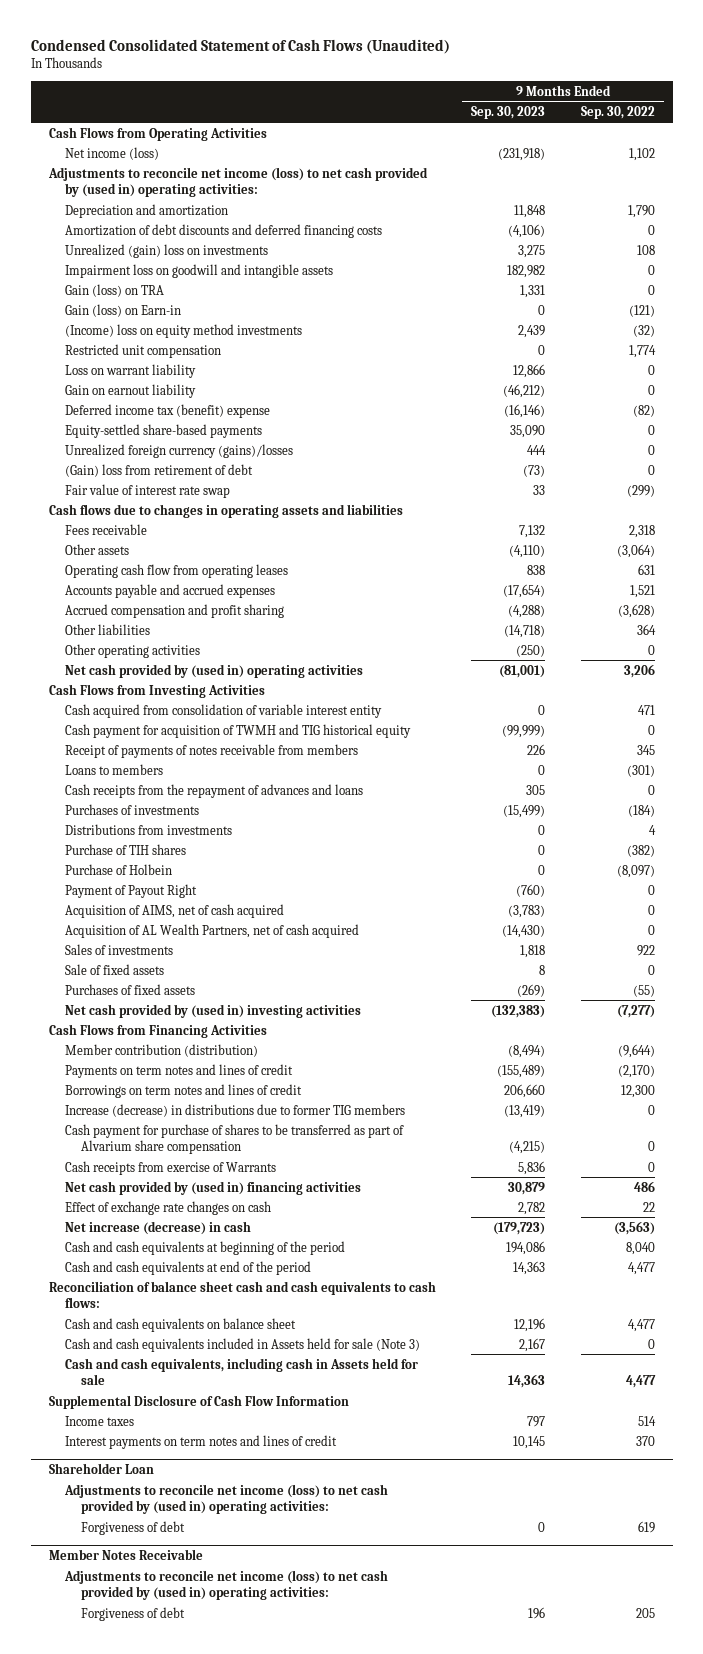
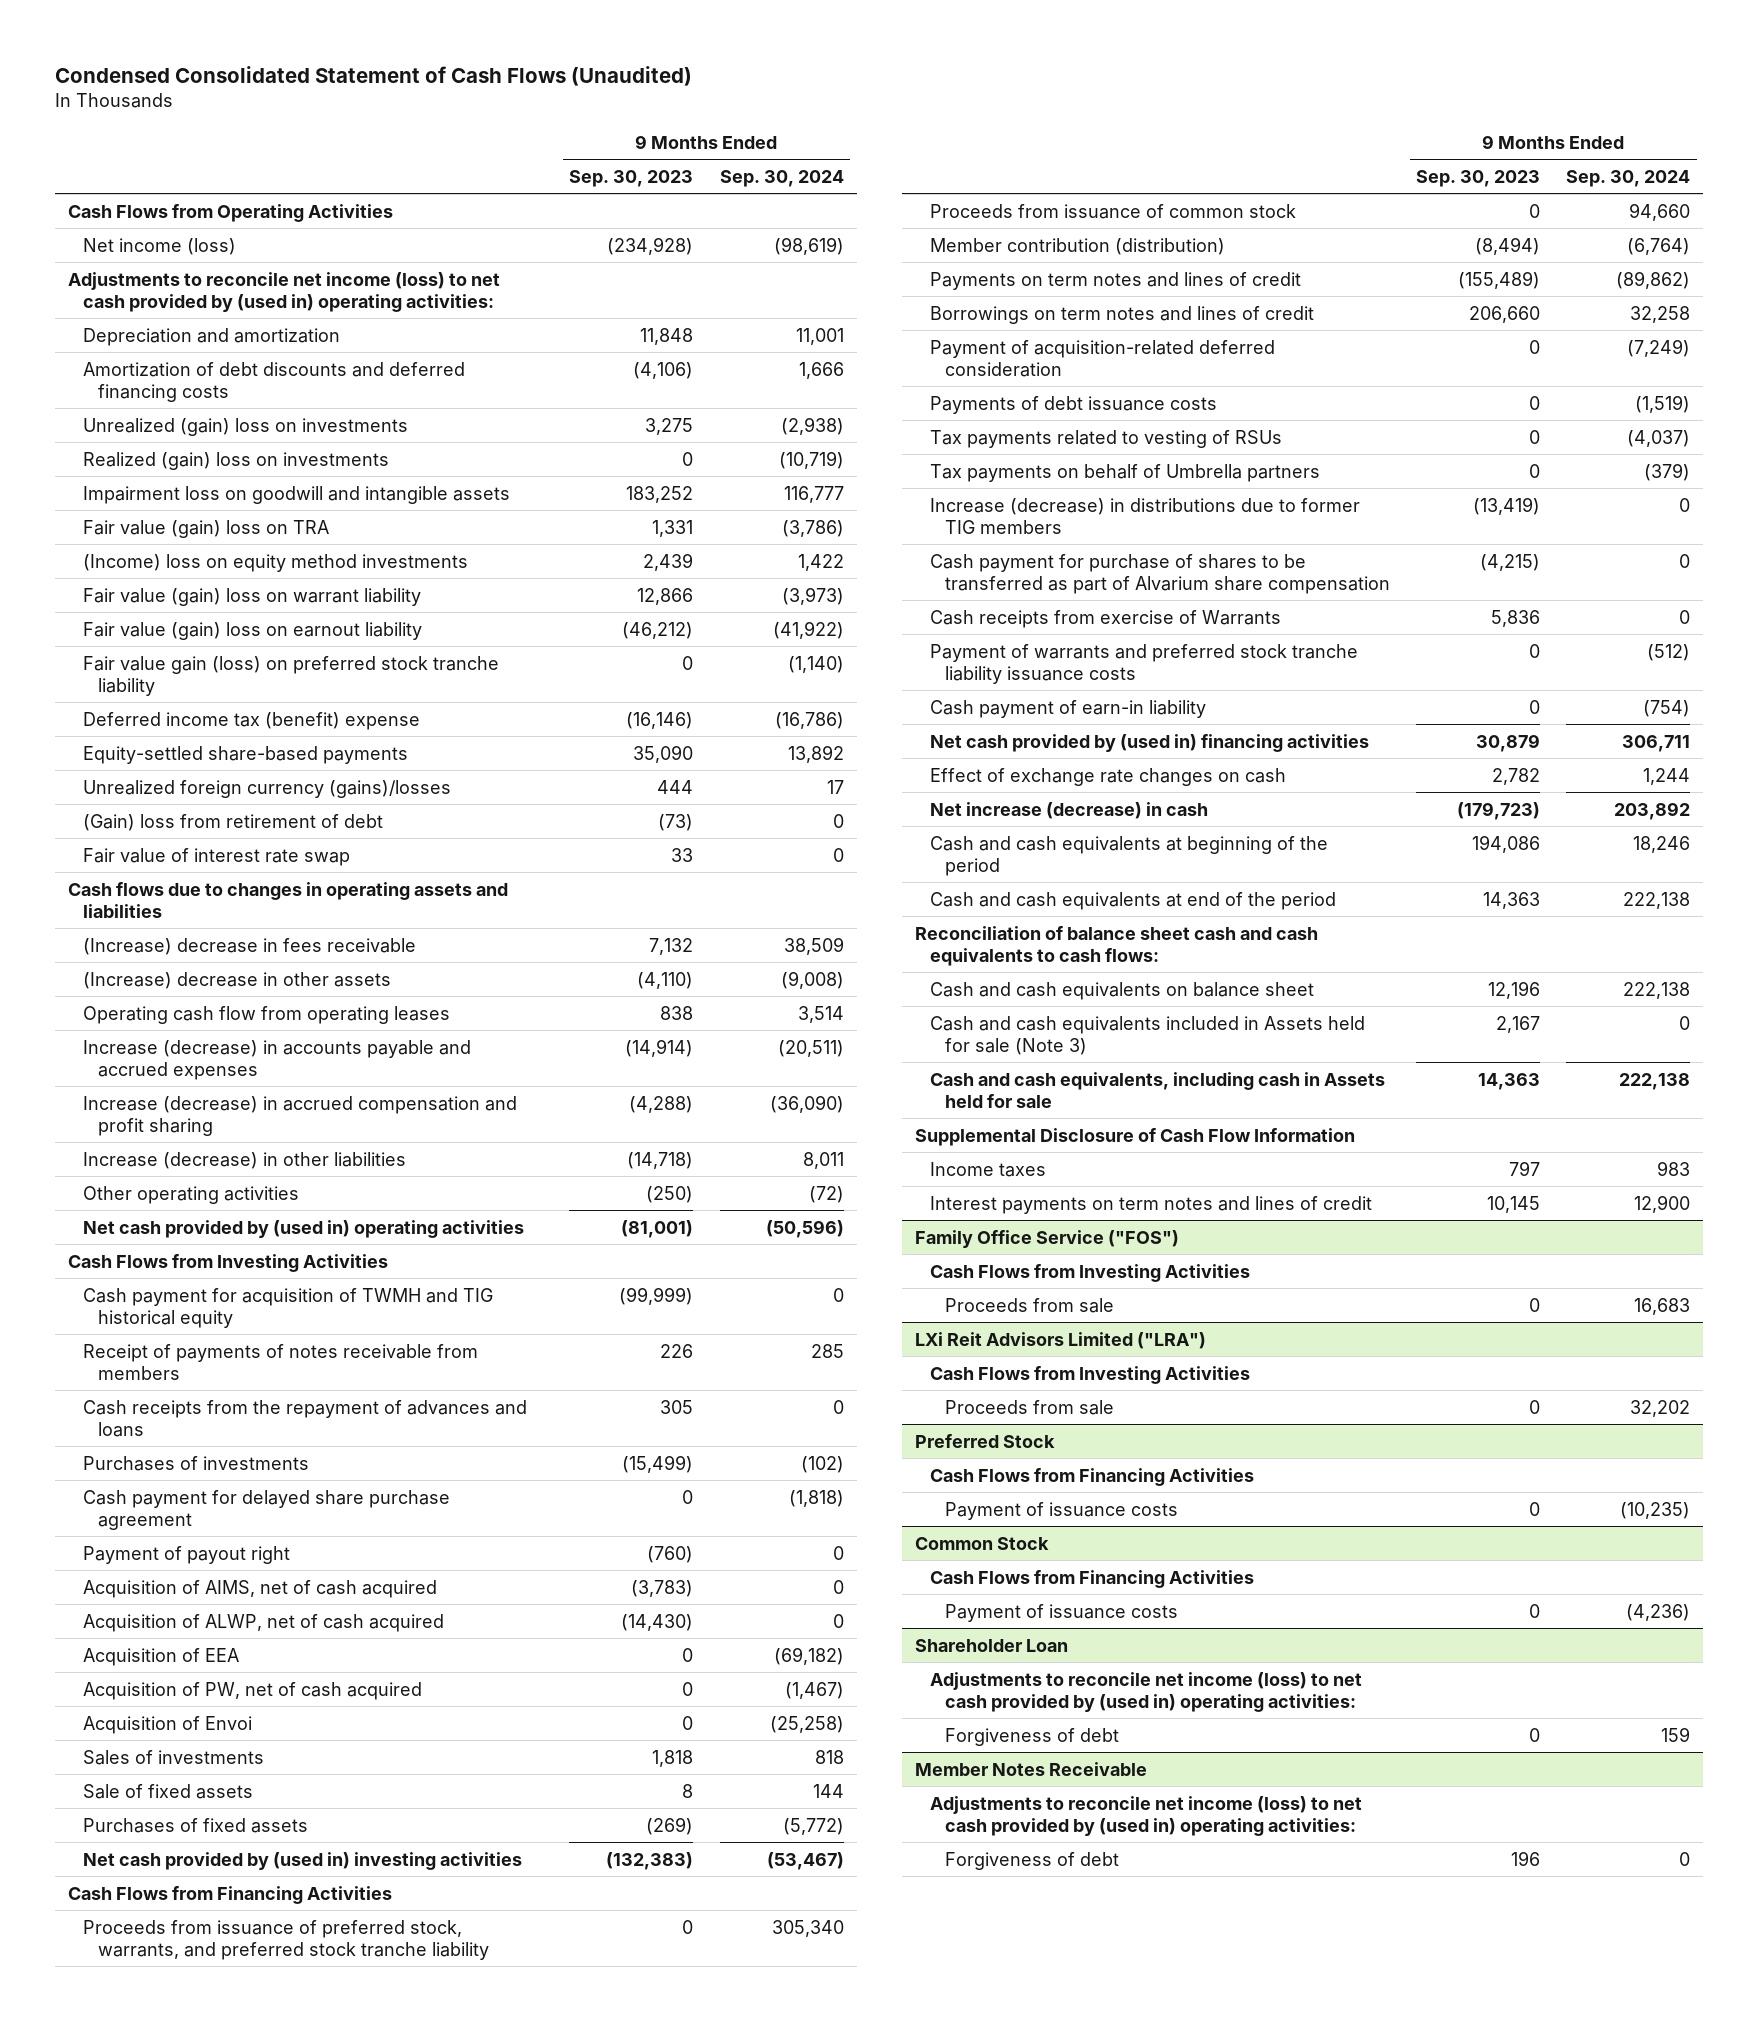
[580,106,655,120] Sep. 30, 2022 -> none
none -> [719,169,844,187] Sep. 30, 2024
[498,147,546,161] (231,918) -> [607,236,694,255] (234,928)
[64,303,181,317] Gain (loss) on Earn-in -> none
none -> [83,451,390,470] Realized (gain) loss on investments
[507,264,546,278] 182,982 -> [626,485,694,503] 183,252
[64,283,164,297] Gain (loss) on TRA -> [83,519,330,538] Fair value (gain) loss on TRA
[64,343,221,358] Restricted unit compensation -> none
[64,363,196,378] Loss on warrant liability -> [83,587,422,606] Fair value (gain) loss on warrant liability
[64,383,196,398] Gain on earnout liability -> [83,621,423,640] Fair value (gain) loss on earnout liability
none -> [83,655,500,696] Fair value gain (loss) on preferred stock tranche liability
[64,523,147,535] Fees receivable -> [83,937,417,955] (Increase) decrease in fees receivable
[64,543,129,555] Other assets -> [83,971,392,989] (Increase) decrease in other assets
[64,583,275,598] Accounts payable and accrued expenses -> [83,1039,472,1080] Increase (decrease) in accounts payable and accrued expenses
[503,583,546,598] (17,654) -> [625,1038,694,1057] (14,914)
[64,603,284,618] Accrued compensation and profit sharing -> [83,1095,518,1136] Increase (decrease) in accrued compensation and profit sharing
[64,623,150,635] Other liabilities -> [83,1151,407,1169] Increase (decrease) in other liabilities
[64,703,382,718] Cash acquired from consolidation of variable interest entity -> none
[64,763,163,775] Loans to members -> none
[64,823,232,835] Distributions from investments -> none
[64,843,186,855] Purchase of TIH shares -> none
[64,863,172,875] Purchase of Holbein -> [83,1489,451,1530] Cash payment for delayed share purchase agreement
[64,883,197,898] Payment of Payout Right -> [83,1545,291,1564] Payment of payout right
[64,923,359,938] Acquisition of AL Wealth Partners, net of cash acquired -> [83,1613,445,1632] Acquisition of ALWP, net of cash acquired
none -> [83,1647,240,1666] Acquisition of EEA
none -> [83,1681,423,1700] Acquisition of PW, net of cash acquired
none -> [83,1715,253,1734] Acquisition of Envoi
none -> [83,1919,490,1960] Proceeds from issuance of preferred stock, warrants, and preferred stock tranche liability
none -> [929,203,1296,219] Proceeds from issuance of common stock
none -> [929,339,1275,377] Payment of acquisition-related deferred consideration
none -> [929,395,1217,414] Payments of debt issuance costs
none -> [929,429,1282,448] Tax payments related to vesting of RSUs
none -> [929,463,1320,482] Tax payments on behalf of Umbrella partners
none -> [929,643,1358,684] Payment of warrants and preferred stock tranche liability issuance costs
none -> [929,699,1206,718] Cash payment of earn-in liability
none -> [914,1229,1179,1248] Family Office Service ("FOS")
none -> [929,1263,1250,1282] Cash Flows from Investing Activities
none -> [945,1297,1115,1313] Proceeds from sale
none -> [914,1331,1206,1349] LXi Reit Advisors Limited ("LRA")
none -> [929,1365,1250,1384] Cash Flows from Investing Activities
none -> [945,1399,1115,1415] Proceeds from sale
none -> [914,1433,1055,1448] Preferred Stock
none -> [929,1467,1254,1486] Cash Flows from Financing Activities
none -> [945,1501,1179,1520] Payment of issuance costs
none -> [914,1536,1049,1550] Common Stock
none -> [929,1569,1254,1588] Cash Flows from Financing Activities
none -> [945,1603,1179,1622] Payment of issuance costs

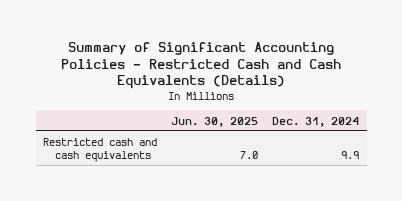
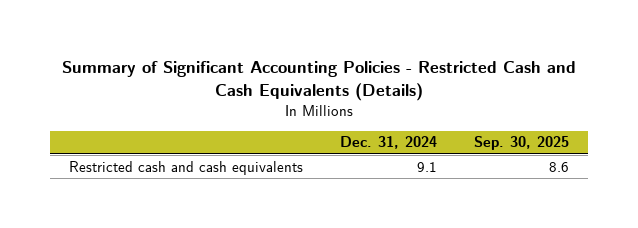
[171,116,259,127] Jun. 30, 2025 -> none
none -> [474,136,570,151] Sep. 30, 2025
[341,150,360,159] 9.9 -> [417,161,438,172] 9.1

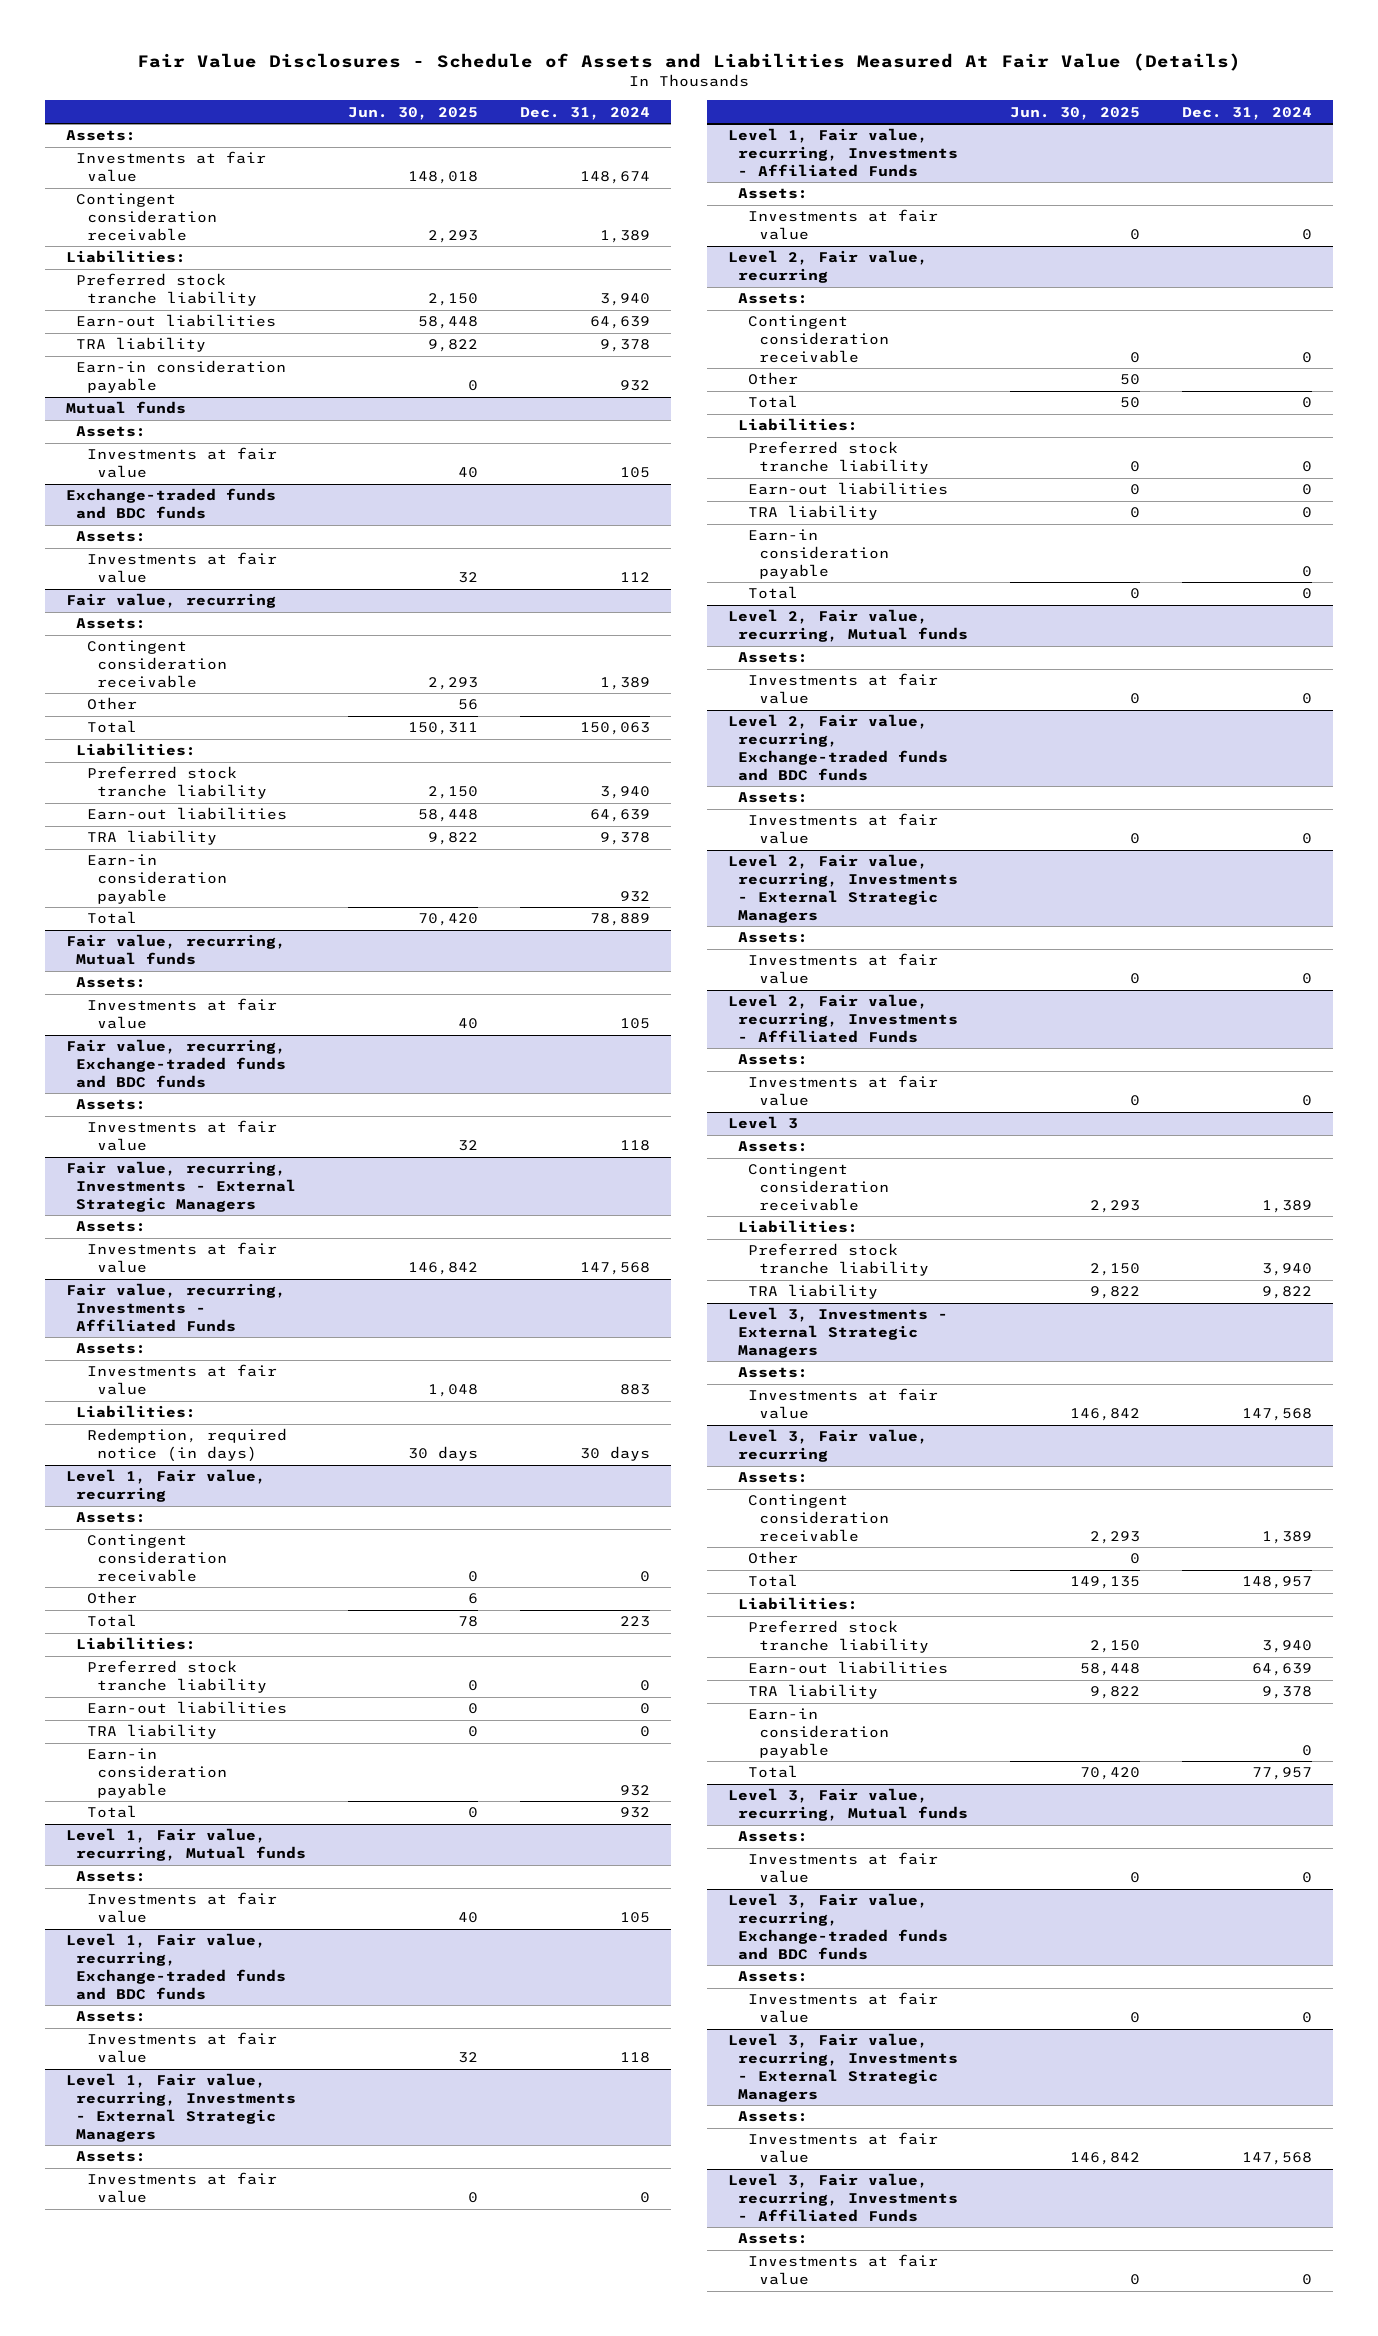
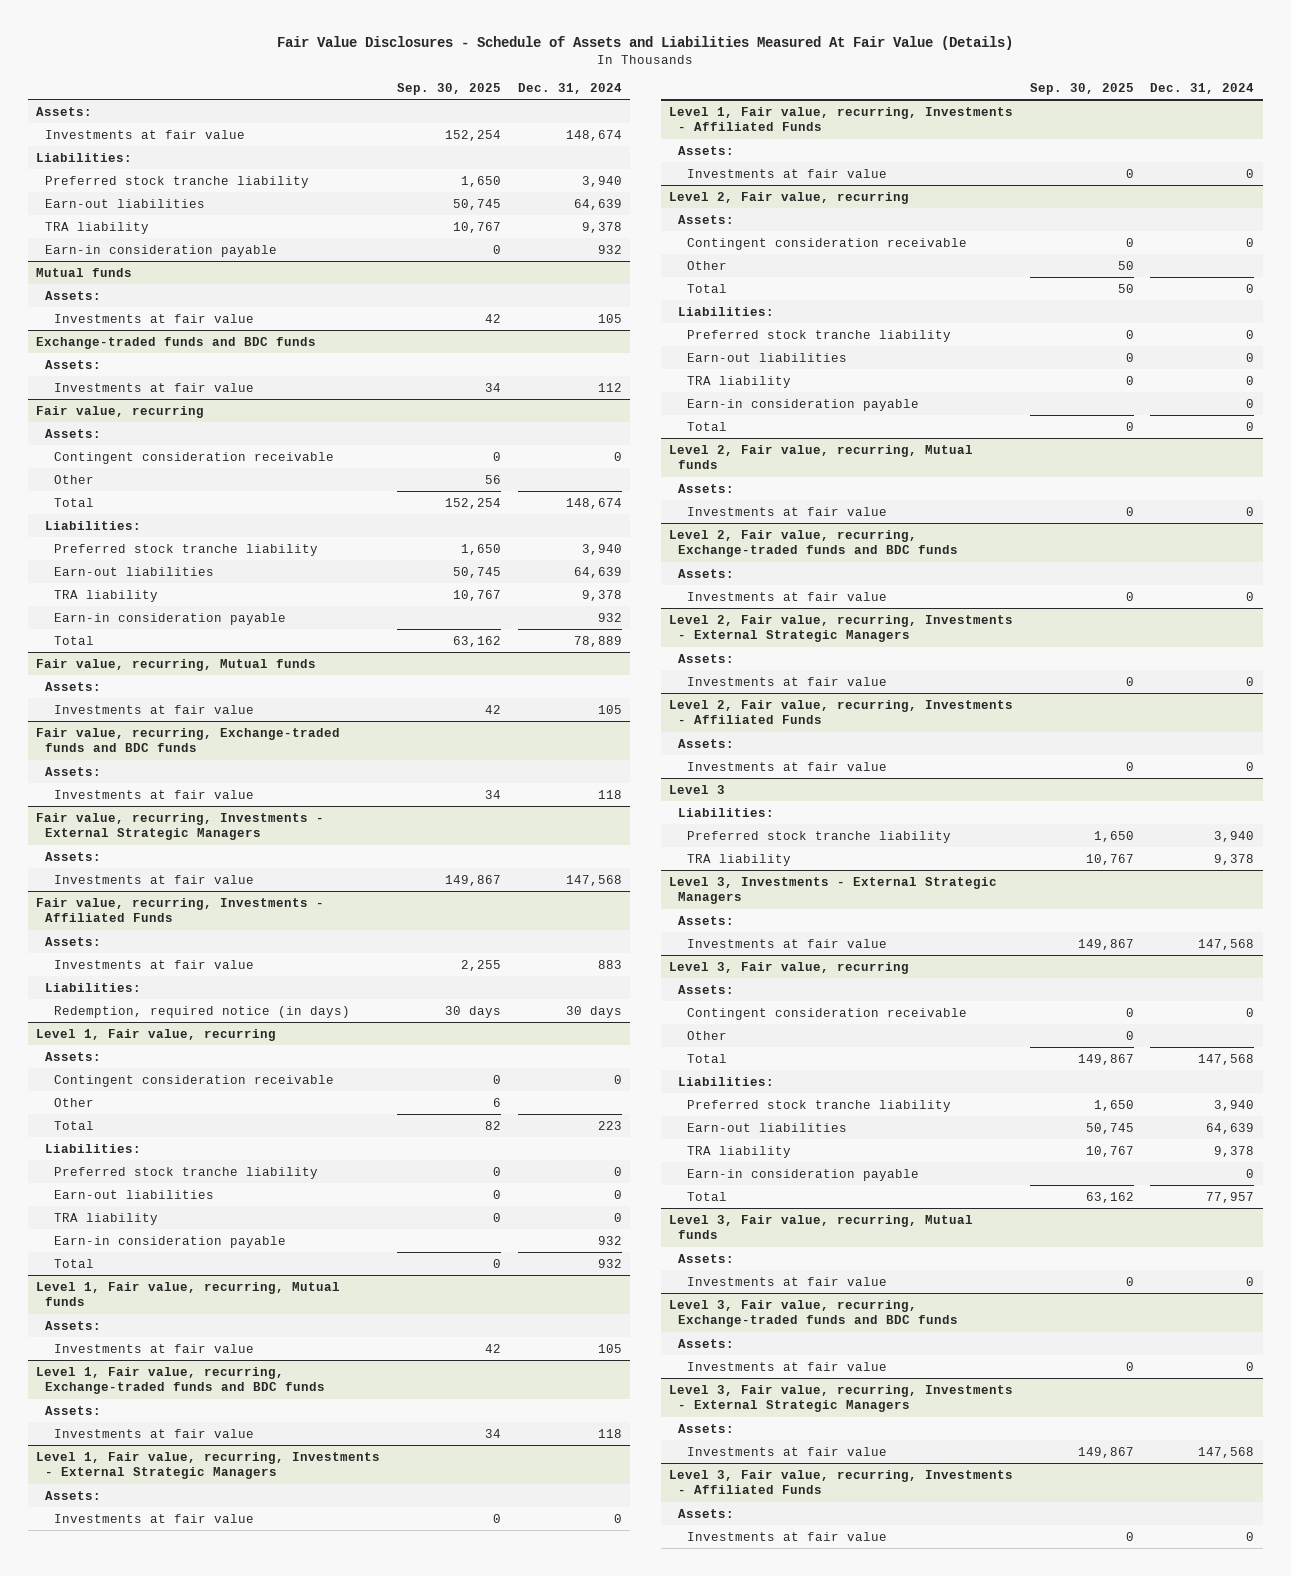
[348,106,479,120] Jun. 30, 2025 -> none
none -> [396,82,501,95] Sep. 30, 2025
[76,193,217,241] Contingent consideration receivable -> none
[600,676,651,690] 1,389 -> [613,451,622,461] 0
[580,722,651,736] 150,063 -> [565,497,622,509] 148,674
[737,1141,808,1153] Assets: -> none
[748,1163,889,1211] Contingent consideration receivable -> none
[1261,1286,1312,1300] 9,822 -> [1214,853,1255,865] 9,378
[1261,1530,1312,1544] 1,389 -> [1246,1007,1255,1017] 0
[1241,1576,1312,1590] 148,957 -> [1198,1053,1255,1065] 147,568

